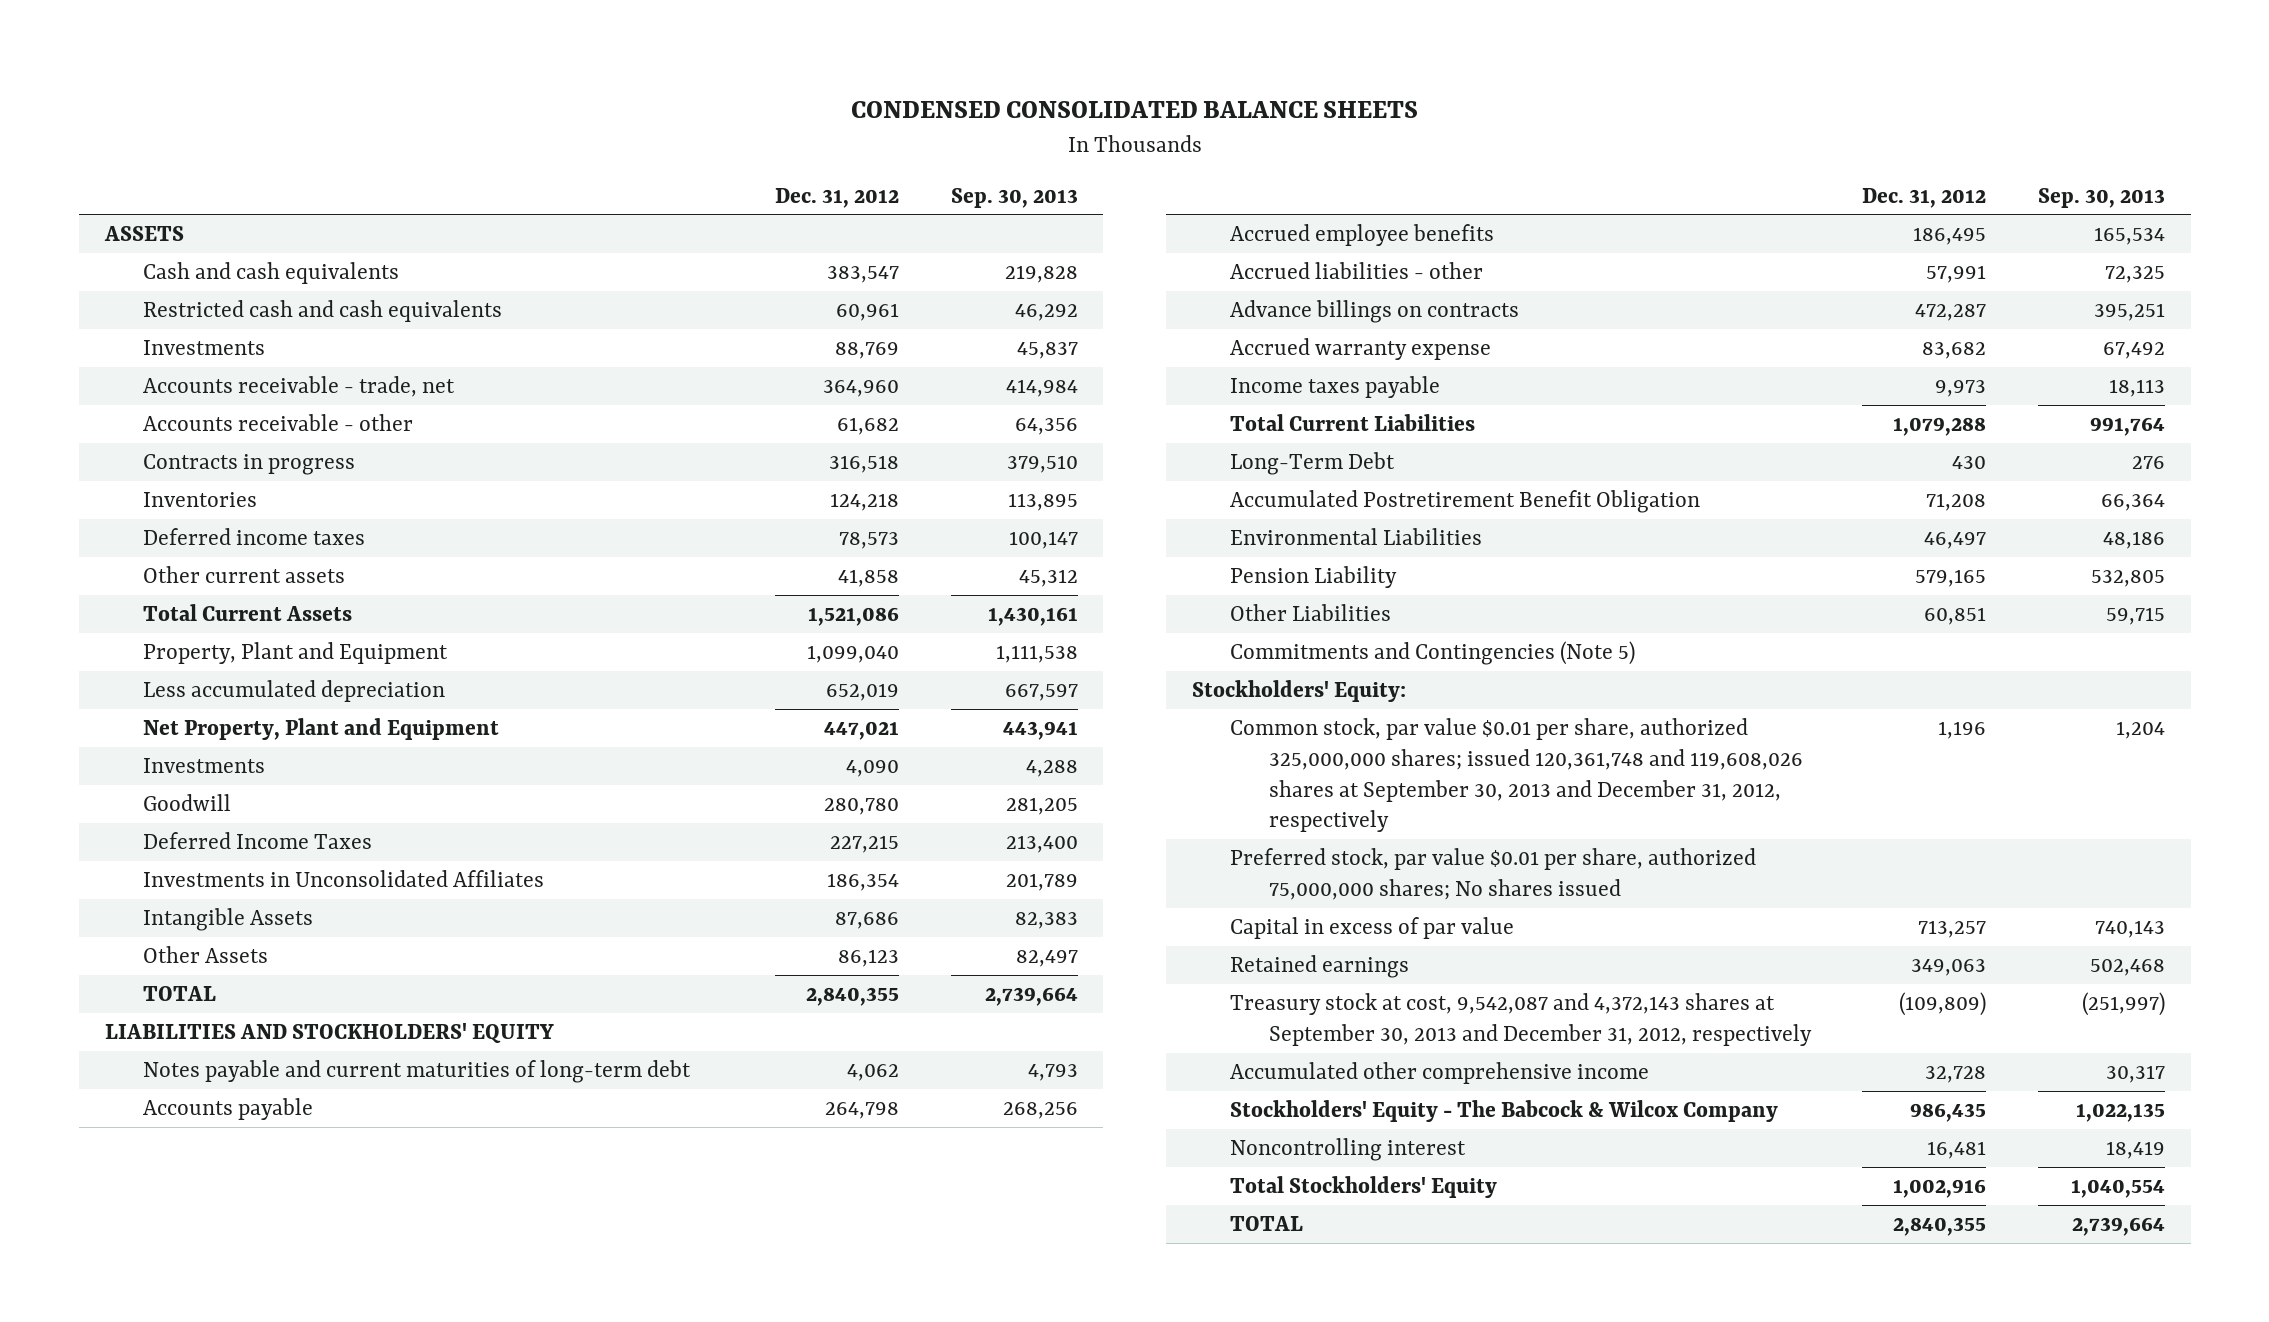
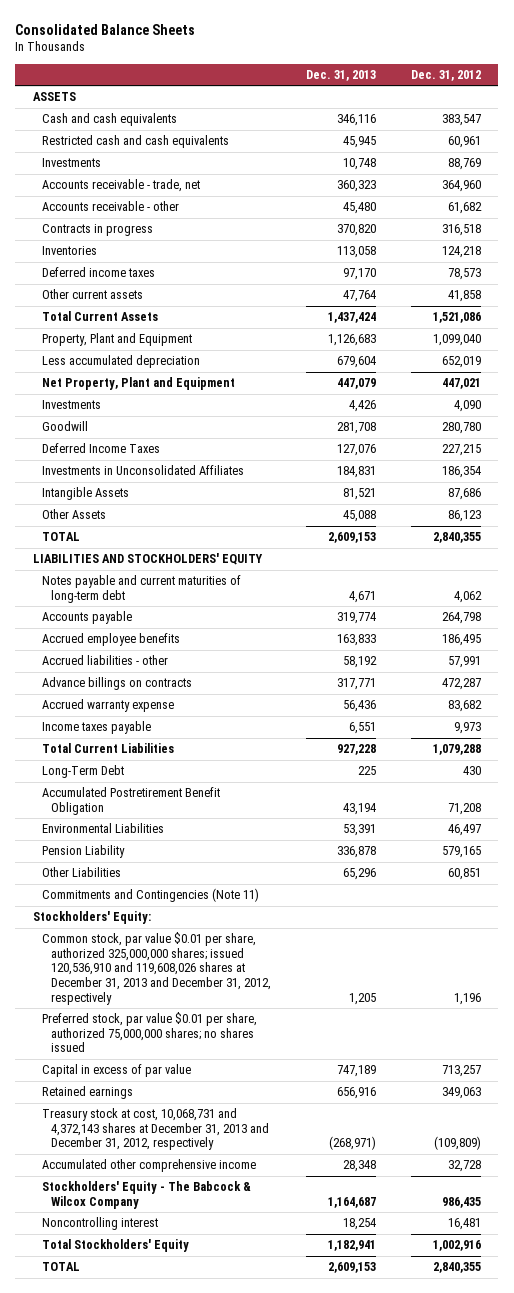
[850,100,1418,118] CONDENSED CONSOLIDATED BALANCE SHEETS -> [15,23,196,35] Consolidated Balance Sheets
[950,187,1078,208] Sep. 30, 2013 -> none
none -> [305,69,376,81] Dec. 31, 2013
[1230,641,1636,666] Commitments and Contingencies (Note 5) -> [41,888,259,903] Commitments and Contingencies (Note 11)
[1230,718,1803,833] Common stock, par value $0.01 per share, authorized 325,000,000 shares; issued 120,361,748 and 119,608,026 shares at September 30, 2013 and December 31, 2012, respectively -> [41,932,271,1005] Common stock, par value $0.01 per share, authorized 325,000,000 shares; issued 120,536,910 and 119,608,026 shares at December 31, 2013 and December 31, 2012, respectively
[1230,848,1757,900] Preferred stock, par value $0.01 per share, authorized 75,000,000 shares; No shares issued -> [41,1012,257,1053] Preferred stock, par value $0.01 per share, authorized 75,000,000 shares; no shares issued
[1230,993,1812,1046] Treasury stock at cost, 9,542,087 and 4,372,143 shares at September 30, 2013 and December 31, 2012, respectively -> [41,1108,269,1151] Treasury stock at cost, 10,068,731 and 4,372,143 shares at December 31, 2013 and December 31, 2012, respectively

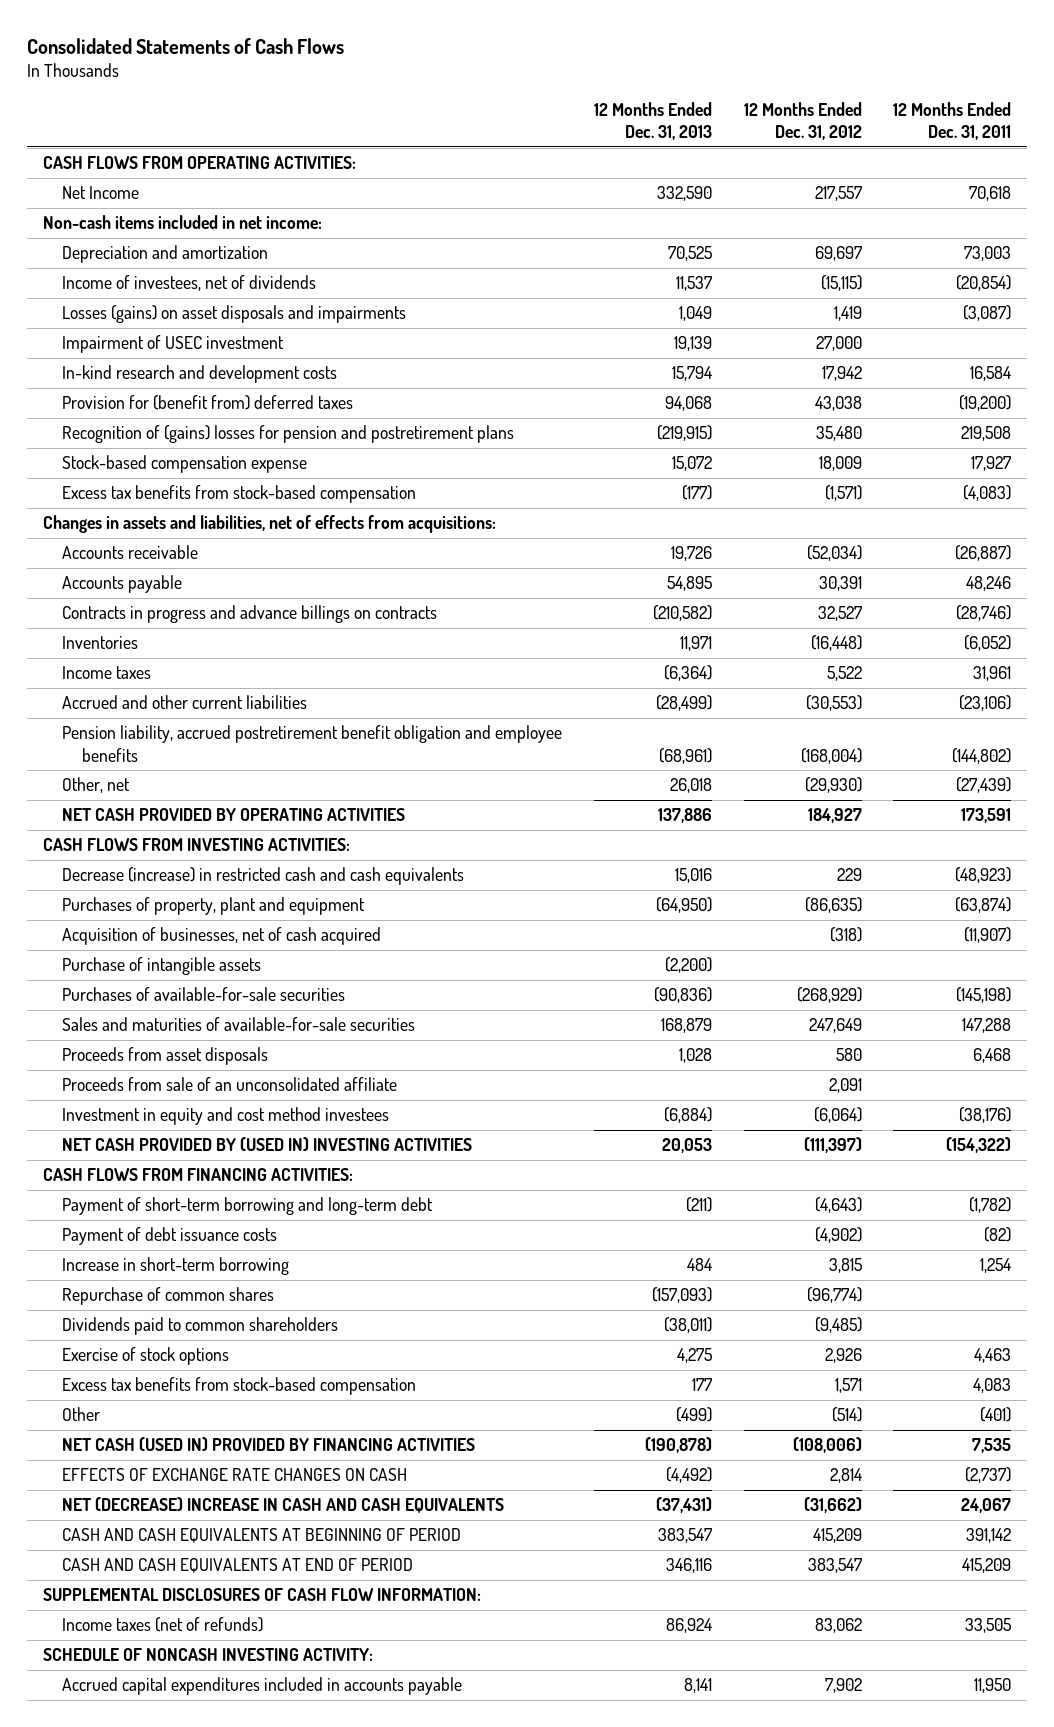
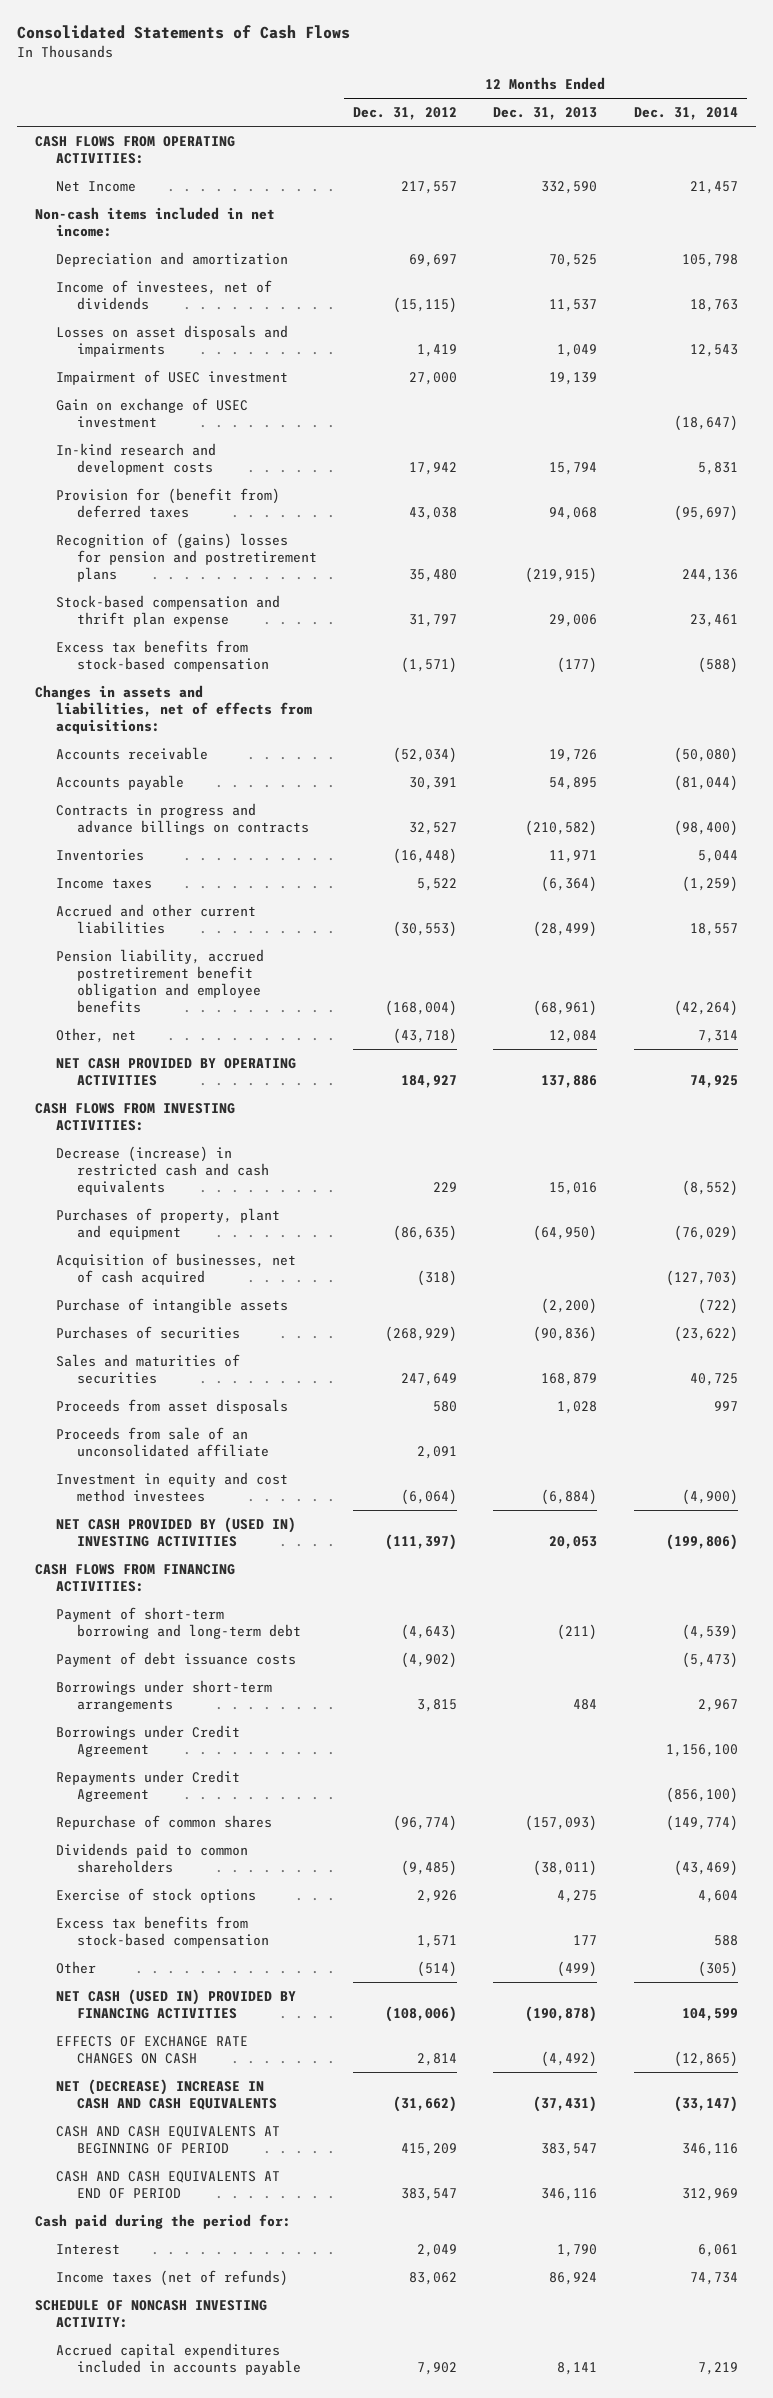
[893,101,1012,141] 12 Months Ended Dec. 31, 2011 -> none
none -> [633,107,738,121] Dec. 31, 2014
[62,305,407,324] Losses (gains) on asset disposals and impairments -> [55,324,288,357] Losses on asset disposals and impairments
none -> [55,397,248,428] Gain on exchange of USEC investment
[62,455,308,474] Stock-based compensation expense -> [55,594,280,627] Stock-based compensation and thrift plan expense
[671,456,712,472] 15,072 -> [549,613,598,627] 29,006
[818,456,862,472] 18,009 -> [408,613,457,627] 31,797
[669,778,712,794] 26,018 -> [549,1029,598,1043] 12,084
[804,777,862,794] (29,930) -> [392,1027,457,1044] (43,718)
[62,987,346,1002] Purchases of available-for-sale securities -> [55,1325,240,1339] Purchases of securities
[62,1017,416,1032] Sales and maturities of available-for-sale securities -> [55,1353,240,1384] Sales and maturities of securities
[62,1257,290,1276] Increase in short-term borrowing -> [55,1679,272,1712] Borrowings under short-term arrangements
none -> [55,1724,240,1757] Borrowings under Credit Agreement
none -> [55,1769,240,1802] Repayments under Credit Agreement
[42,1588,481,1602] SUPPLEMENTAL DISCLOSURES OF CASH FLOW INFORMATION: -> none
none -> [35,2213,292,2229] Cash paid during the period for:
none -> [55,2243,120,2255] Interest

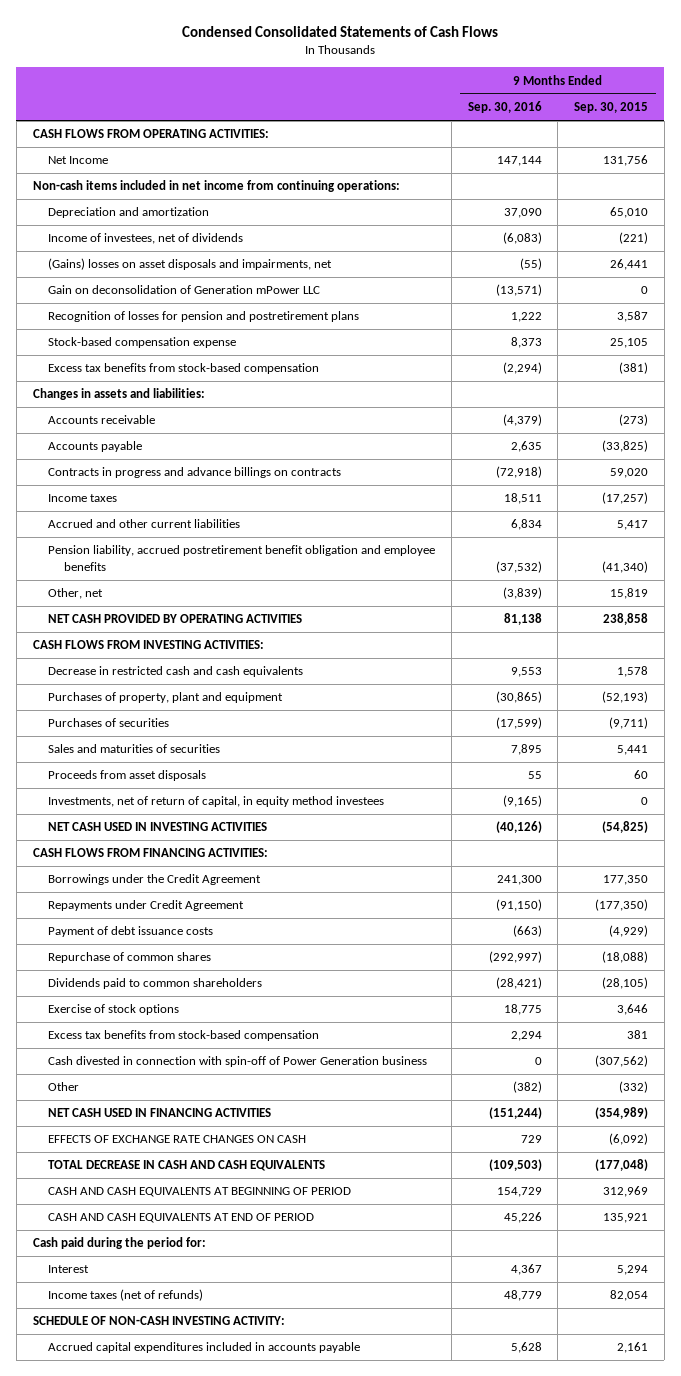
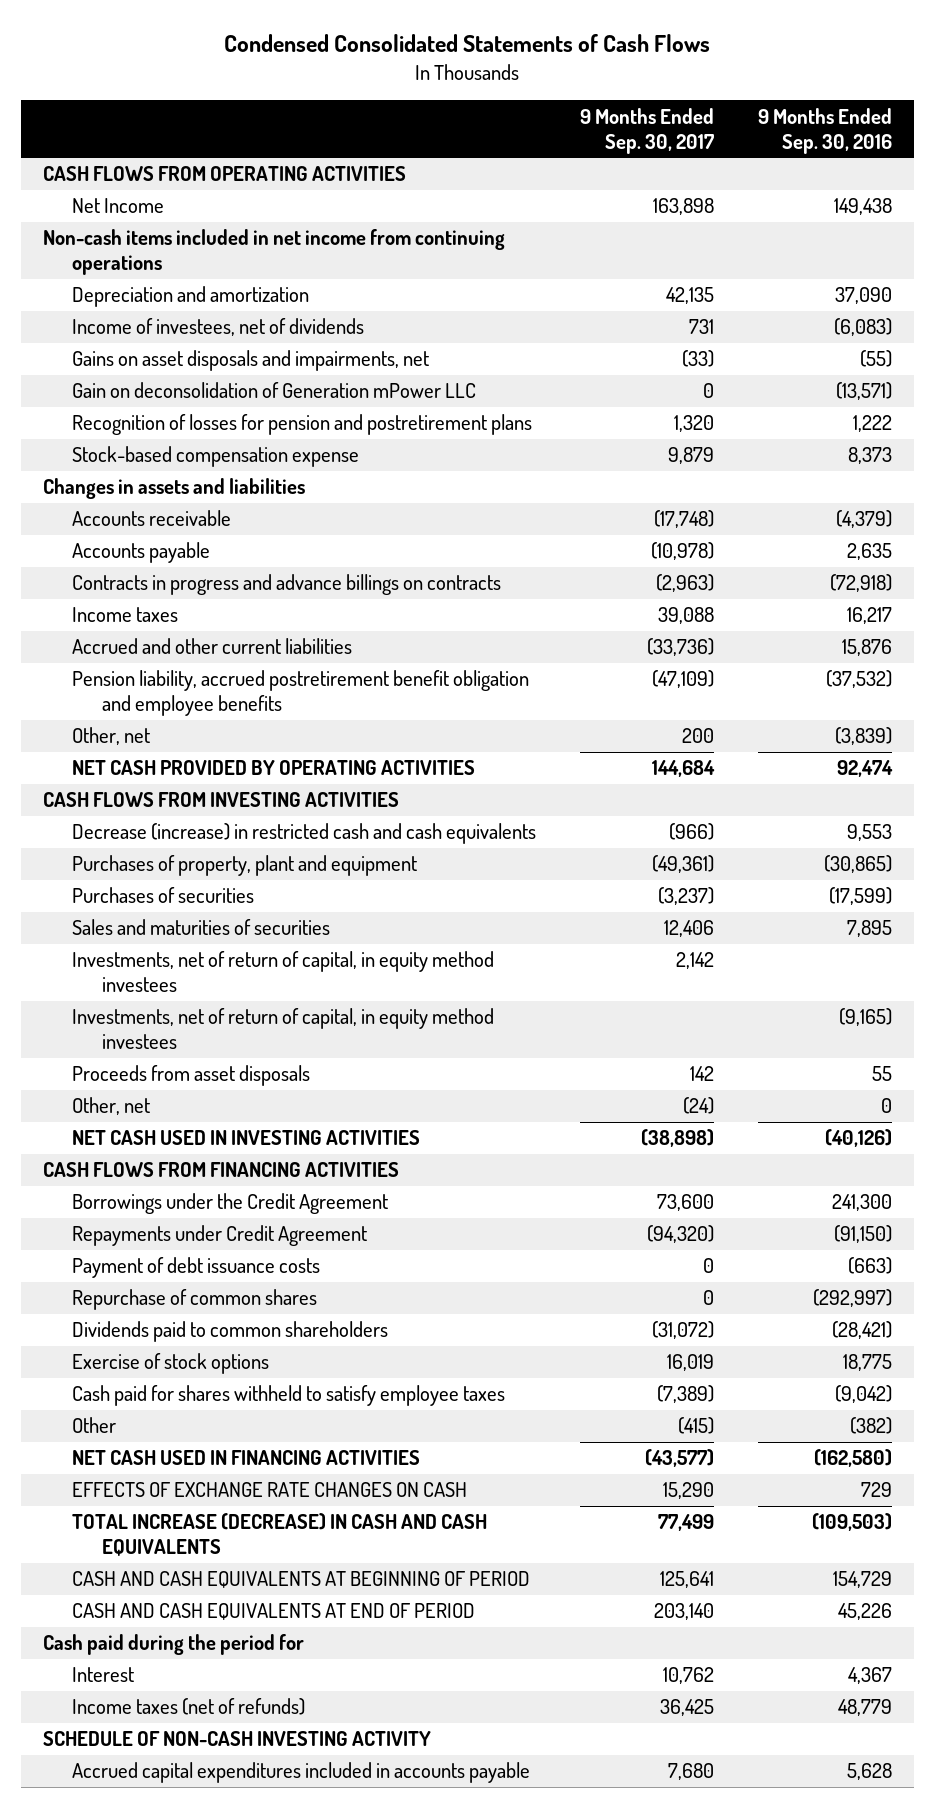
[573,102,648,114] Sep. 30, 2015 -> none
none -> [580,107,715,154] 9 Months Ended Sep. 30, 2017
[32,129,269,139] CASH FLOWS FROM OPERATING ACTIVITIES: -> [42,166,406,182] CASH FLOWS FROM OPERATING ACTIVITIES
[496,156,542,167] 147,144 -> [833,198,892,216] 149,438
[32,180,400,193] Non-cash items included in net income from continuing operations: -> [42,229,505,276] Non-cash items included in net income from continuing operations
[48,258,333,271] (Gains) losses on asset disposals and impairments, net -> [72,350,430,372] Gains on asset disposals and impairments, net
[48,363,320,375] Excess tax benefits from stock-based compensation -> none
[32,388,205,401] Changes in assets and liabilities: -> [42,478,305,500] Changes in assets and liabilities
[503,493,542,505] 18,511 -> [846,607,892,625] 16,217
[510,519,542,531] 6,834 -> [841,639,892,657] 15,876
[503,613,542,626] 81,138 -> [836,760,893,778] 92,474
[32,640,264,650] CASH FLOWS FROM INVESTING ACTIVITIES: -> [42,792,399,808] CASH FLOWS FROM INVESTING ACTIVITIES
[48,666,304,678] Decrease in restricted cash and cash equivalents -> [72,823,537,845] Decrease (increase) in restricted cash and cash equivalents
none -> [72,951,495,993] Investments, net of return of capital, in equity method investees
[48,770,207,782] Proceeds from asset disposals -> [72,1065,311,1087] Proceeds from asset disposals
none -> [72,1097,151,1116] Other, net
[32,848,268,858] CASH FLOWS FROM FINANCING ACTIVITIES: -> [42,1162,399,1178] CASH FLOWS FROM FINANCING ACTIVITIES
[48,1030,320,1042] Excess tax benefits from stock-based compensation -> none
[48,1056,428,1068] Cash divested in connection with spin-off of Power Generation business -> none
none -> [72,1385,506,1407] Cash paid for shares withheld to satisfy employee taxes
[488,1107,542,1120] (151,244) -> [813,1449,892,1468] (162,580)
[48,1160,326,1172] TOTAL DECREASE IN CASH AND CASH EQUIVALENTS -> [72,1513,488,1557] TOTAL INCREASE (DECREASE) IN CASH AND CASH EQUIVALENTS
[32,1237,206,1250] Cash paid during the period for: -> [42,1634,304,1656] Cash paid during the period for
[32,1316,285,1326] SCHEDULE OF NON-CASH INVESTING ACTIVITY: -> [42,1731,431,1747] SCHEDULE OF NON-CASH INVESTING ACTIVITY

